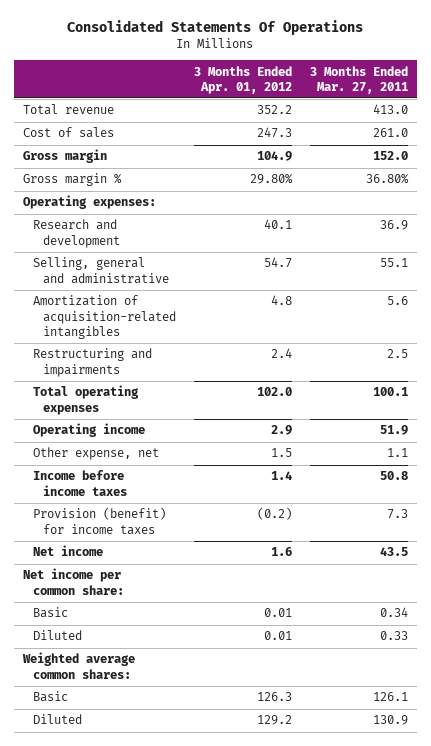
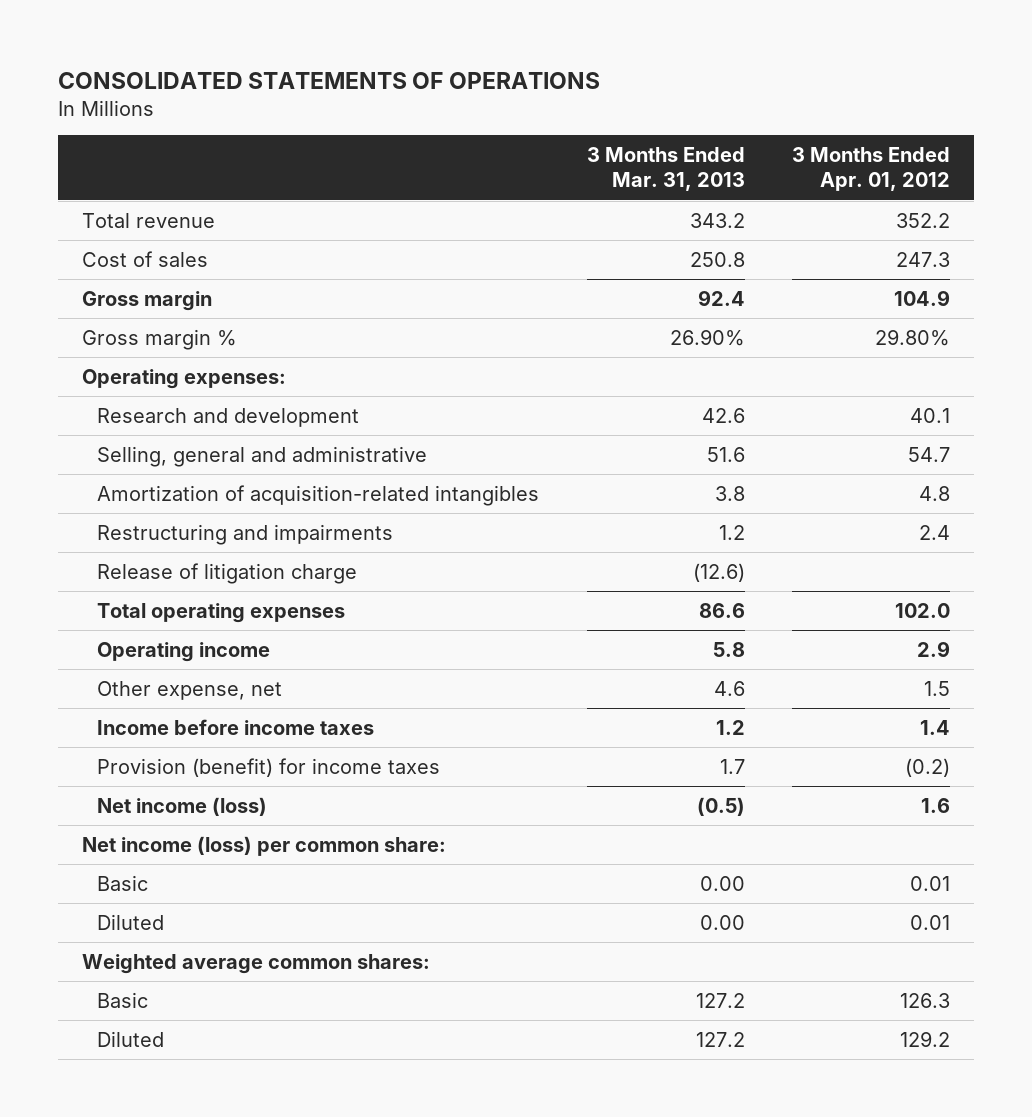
[67,20,364,36] Consolidated Statements Of Operations -> [58,71,601,89] CONSOLIDATED STATEMENTS OF OPERATIONS
[309,65,408,94] 3 Months Ended Mar. 27, 2011 -> none
none -> [586,147,745,192] 3 Months Ended Mar. 31, 2013
none -> [96,562,357,584] Release of litigation charge
[32,545,103,557] Net income -> [96,796,267,816] Net income (loss)
[22,568,124,595] Net income per common share: -> [81,835,446,856] Net income (loss) per common share:

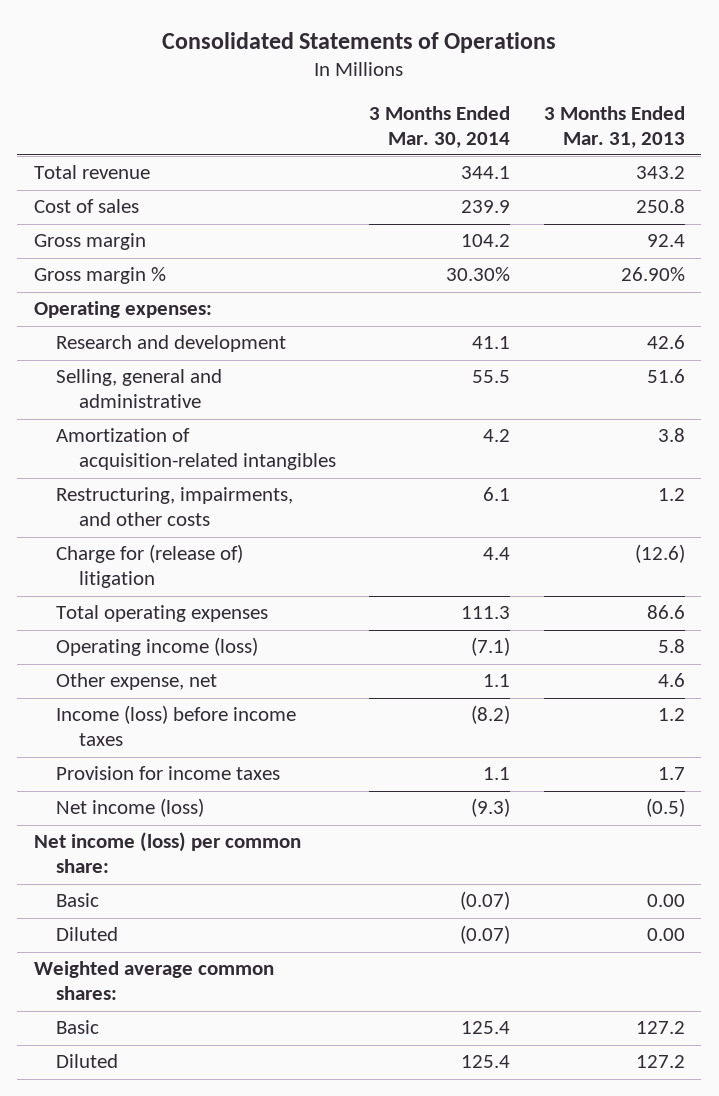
[58,71,601,89] CONSOLIDATED STATEMENTS OF OPERATIONS -> [162,31,557,53] Consolidated Statements of Operations
[792,147,951,192] 3 Months Ended Apr. 01, 2012 -> none
none -> [369,105,511,148] 3 Months Ended Mar. 30, 2014
[96,523,393,545] Restructuring and impairments -> [56,487,294,527] Restructuring, impairments, and other costs
[96,562,357,584] Release of litigation charge -> [56,544,244,589] Charge for (release of) litigation
[96,641,270,662] Operating income -> [56,637,259,657] Operating income (loss)
[96,718,374,735] Income before income taxes -> [56,705,297,747] Income (loss) before income taxes
[96,757,440,777] Provision (benefit) for income taxes -> [56,766,281,781] Provision for income taxes

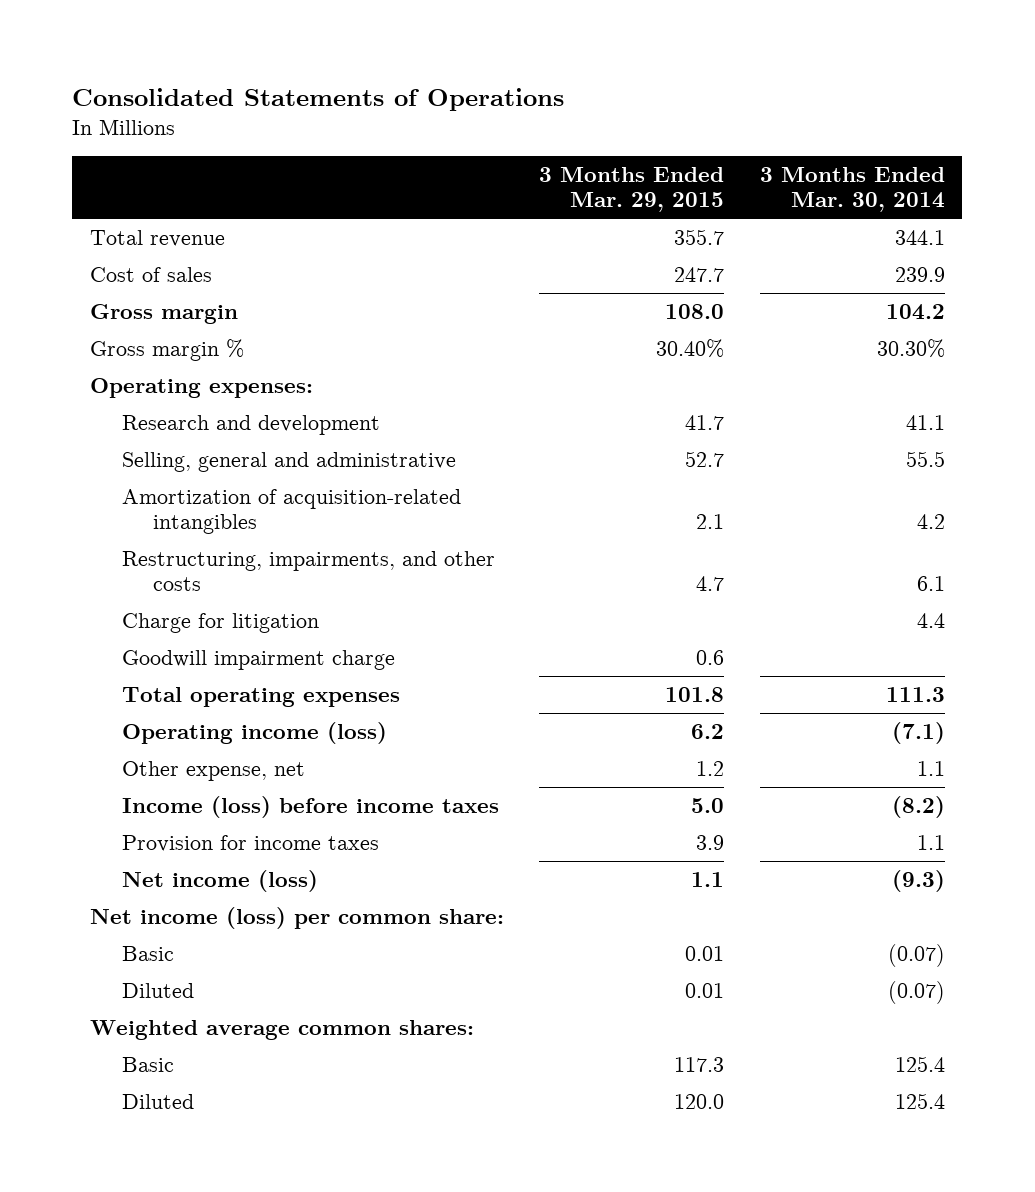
[543,105,685,148] 3 Months Ended Mar. 31, 2013 -> none
none -> [539,166,725,213] 3 Months Ended Mar. 29, 2015
[56,544,244,589] Charge for (release of) litigation -> [121,612,319,633] Charge for litigation
none -> [121,649,395,670] Goodwill impairment charge

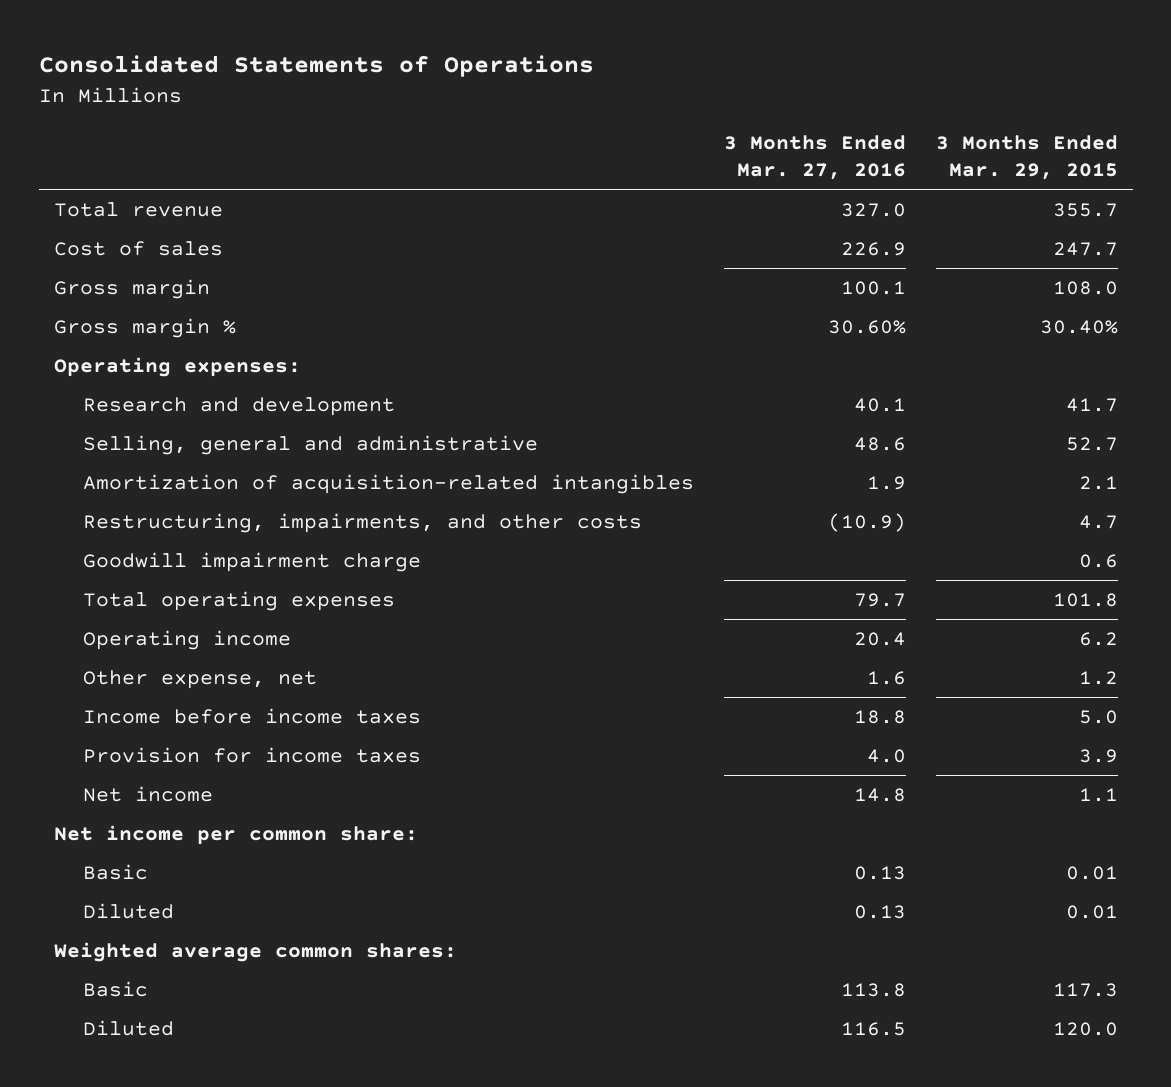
[759,166,945,213] 3 Months Ended Mar. 30, 2014 -> none
none -> [723,135,906,181] 3 Months Ended Mar. 27, 2016
[121,612,319,633] Charge for litigation -> none
[121,721,387,744] Operating income (loss) -> [82,629,291,650] Operating income
[121,795,499,818] Income (loss) before income taxes -> [82,707,421,724] Income before income taxes
[121,869,318,892] Net income (loss) -> [82,785,213,802] Net income
[90,906,505,929] Net income (loss) per common share: -> [53,824,418,845] Net income per common share:

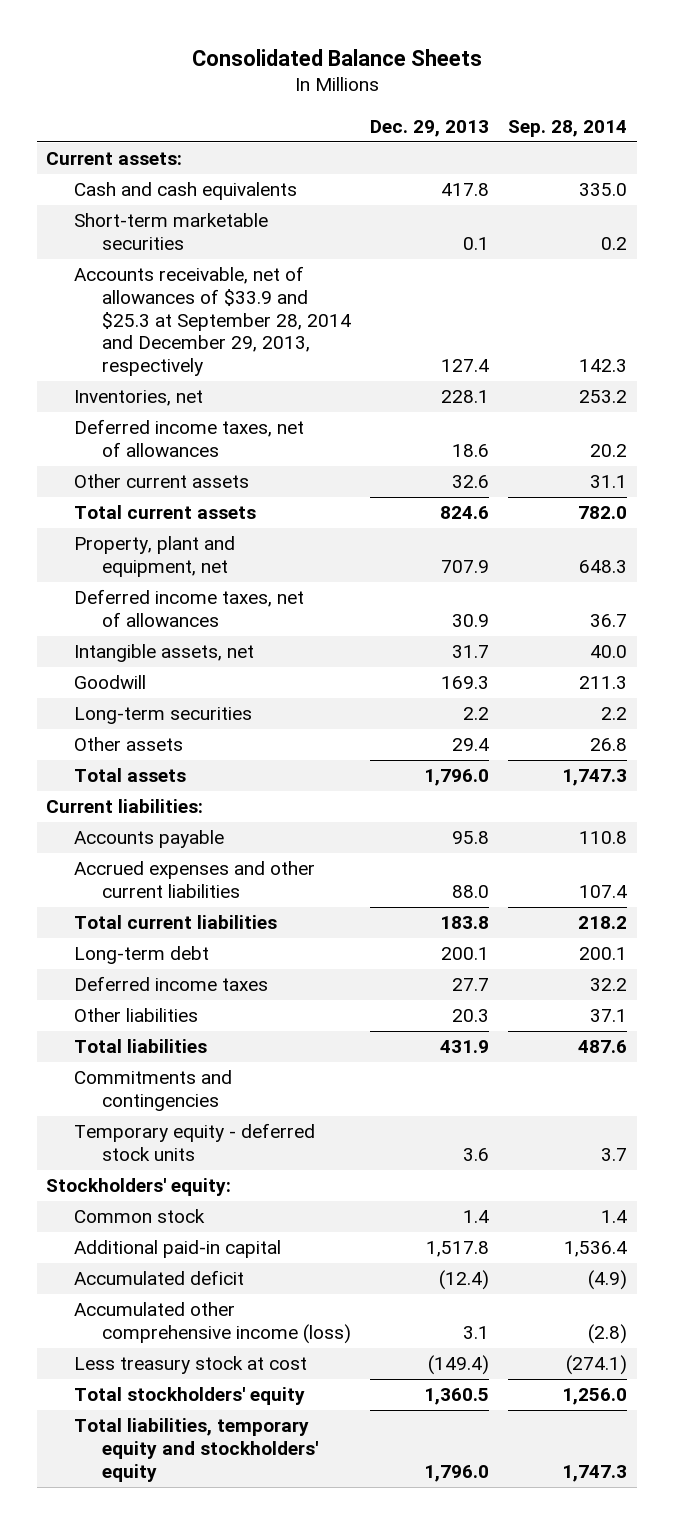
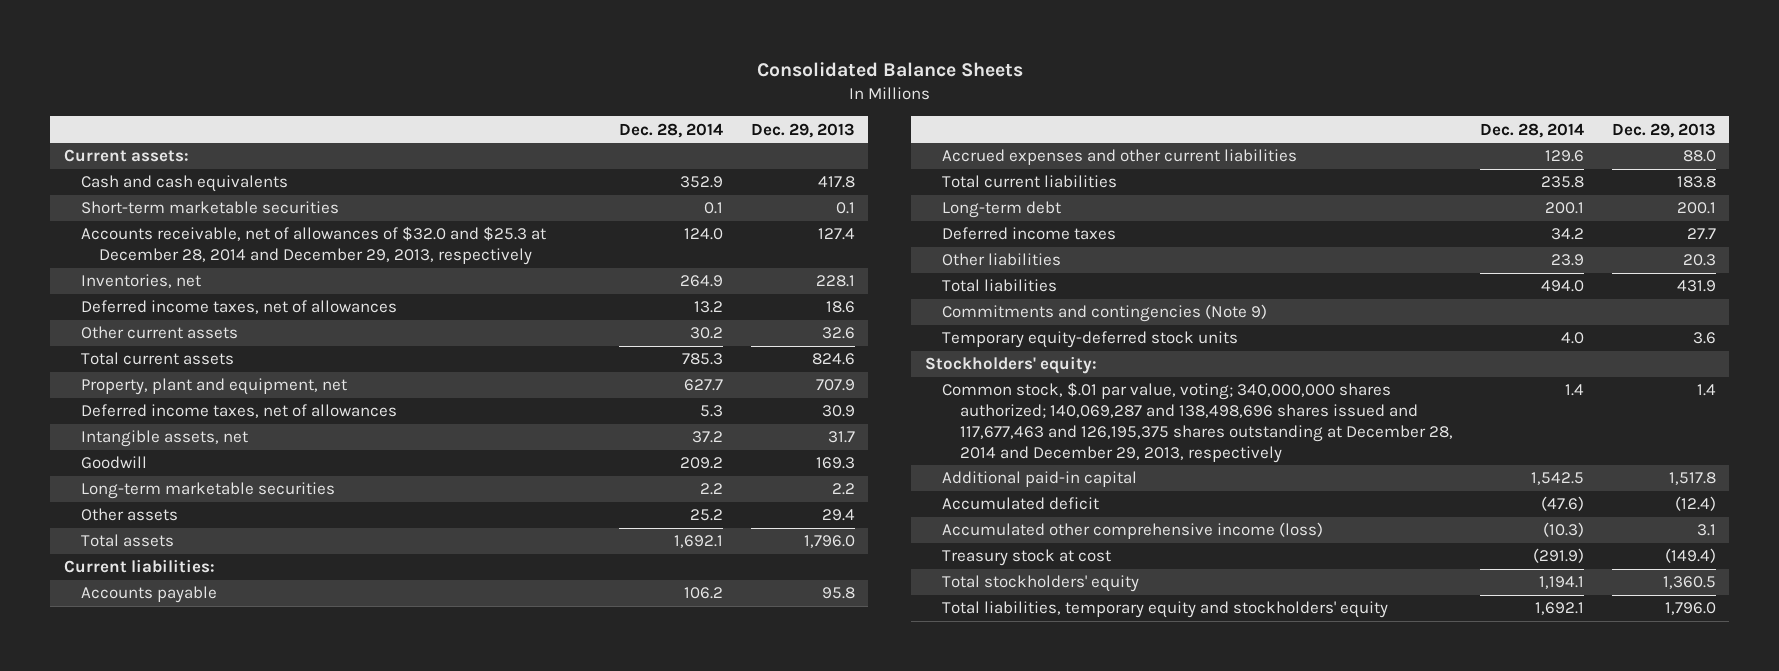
[507,119,627,137] Sep. 28, 2014 -> none
none -> [619,122,724,138] Dec. 28, 2014
[73,266,351,376] Accounts receivable, net of allowances of $33.9 and $25.3 at September 28, 2014 and December 29, 2013, respectively -> [81,226,547,266] Accounts receivable, net of allowances of $32.0 and $25.3 at December 28, 2014 and December 29, 2013, respectively
[73,707,252,725] Long-term securities -> [81,482,336,500] Long-term marketable securities
[73,1070,232,1112] Commitments and contingencies -> [942,304,1268,323] Commitments and contingencies (Note 9)
[73,1123,315,1162] Temporary equity - deferred stock units -> [942,331,1239,349] Temporary equity-deferred stock units
[73,1209,205,1224] Common stock -> [942,382,1453,463] Common stock, $.01 par value, voting; 340,000,000 shares authorized; 140,069,287 and 138,498,696 shares issued and 117,677,463 and 126,195,375 shares outstanding at December 28, 2014 and December 29, 2013, respectively
[73,1356,307,1375] Less treasury stock at cost -> [942,549,1112,567] Treasury stock at cost

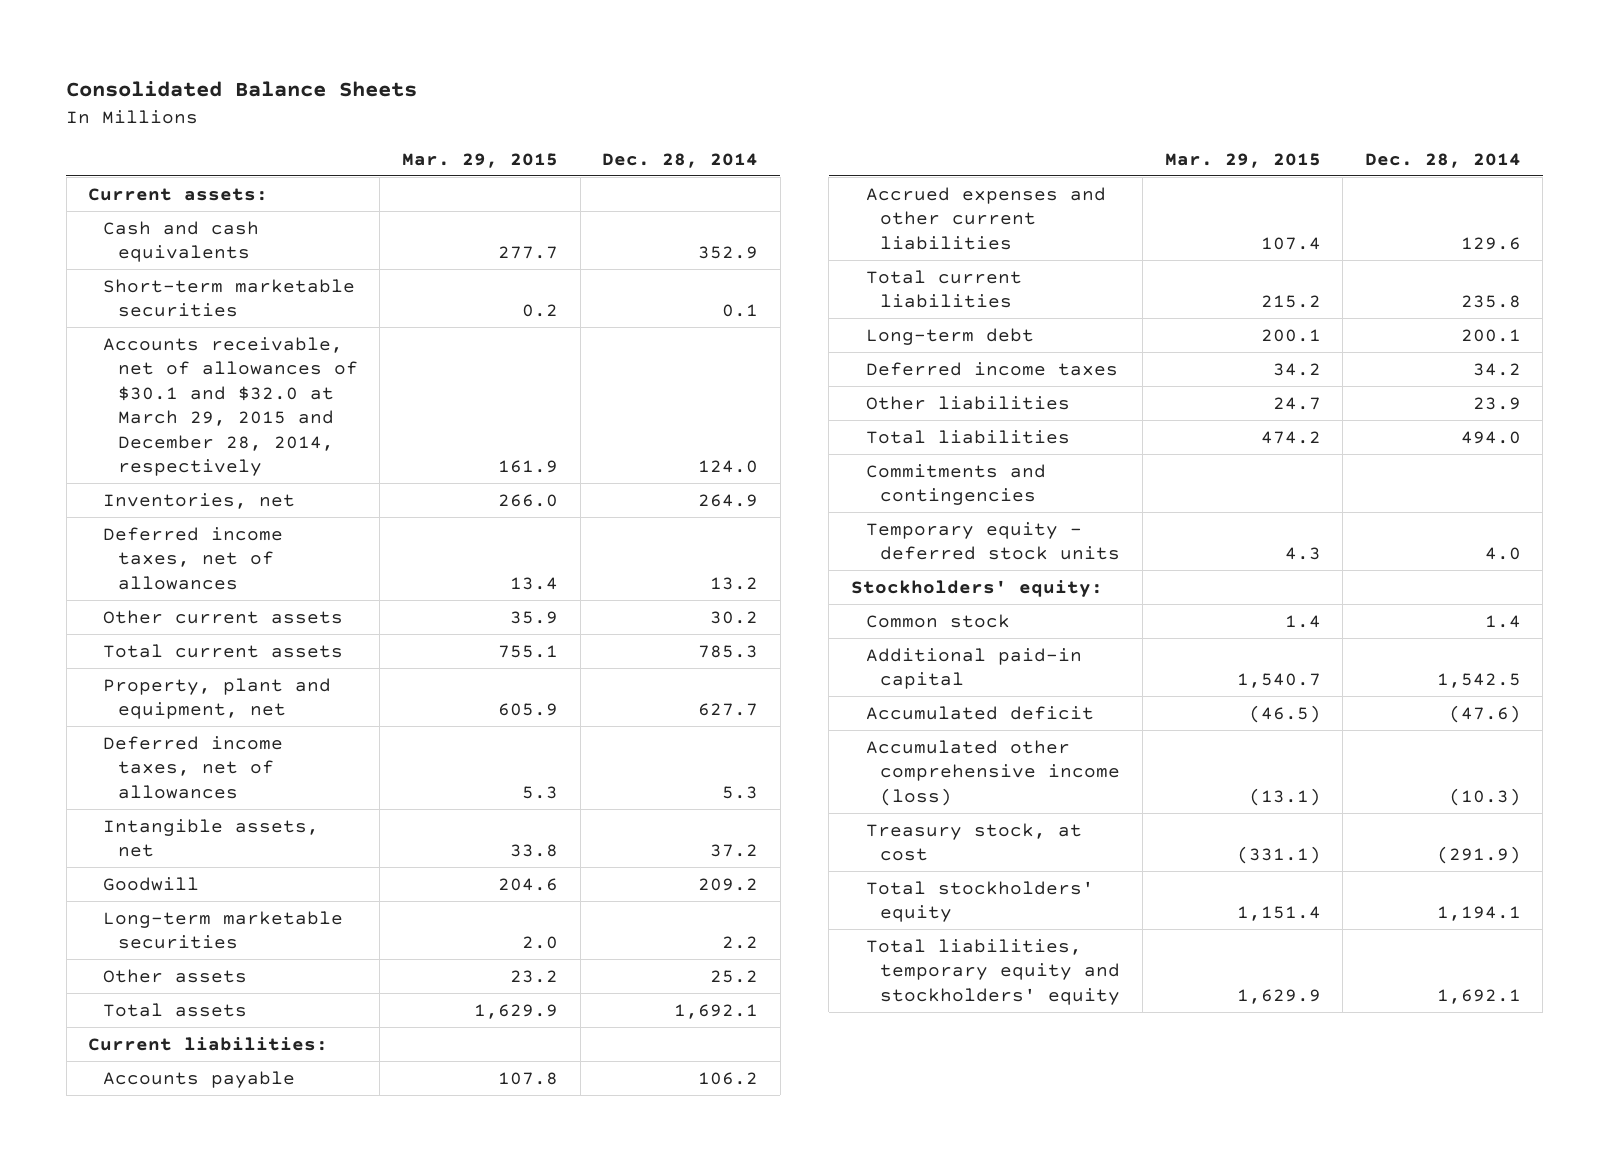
[750,122,855,138] Dec. 29, 2013 -> none
none -> [401,152,558,168] Mar. 29, 2015
[81,226,547,266] Accounts receivable, net of allowances of $32.0 and $25.3 at December 28, 2014 and December 29, 2013, respectively -> [103,336,358,477] Accounts receivable, net of allowances of $30.1 and $32.0 at March 29, 2015 and December 28, 2014, respectively
[942,304,1268,323] Commitments and contingencies (Note 9) -> [865,463,1046,506] Commitments and contingencies
[942,331,1239,349] Temporary equity-deferred stock units -> [865,521,1121,561] Temporary equity - deferred stock units
[942,382,1453,463] Common stock, $.01 par value, voting; 340,000,000 shares authorized; 140,069,287 and 138,498,696 shares issued and 117,677,463 and 126,195,375 shares outstanding at December 28, 2014 and December 29, 2013, respectively -> [865,613,1010,628] Common stock
[942,549,1112,567] Treasury stock at cost -> [865,822,1082,862] Treasury stock, at cost

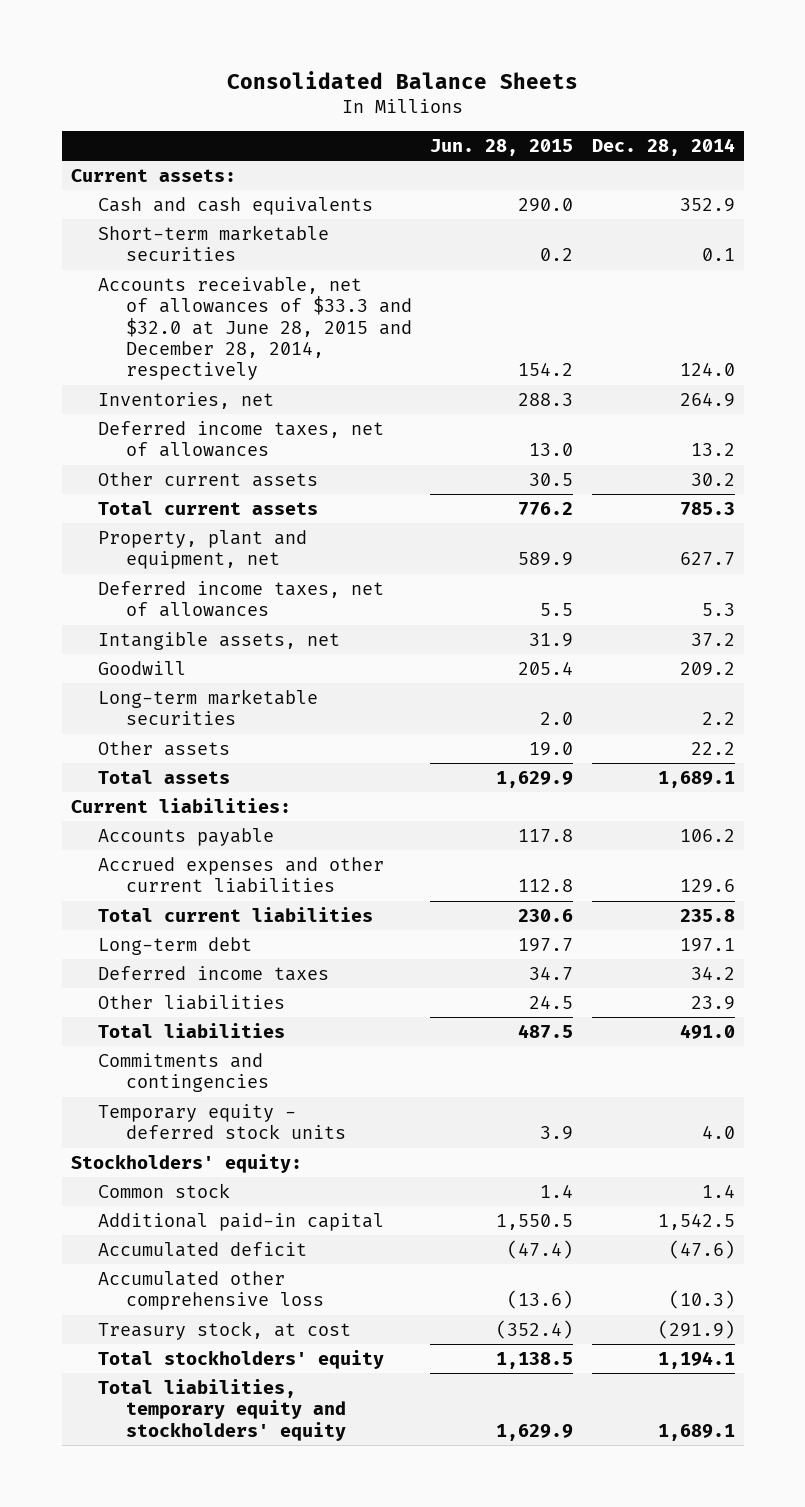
[401,152,558,168] Mar. 29, 2015 -> none
none -> [430,138,574,156] Jun. 28, 2015
[103,336,358,477] Accounts receivable, net of allowances of $30.1 and $32.0 at March 29, 2015 and December 28, 2014, respectively -> [98,276,413,381] Accounts receivable, net of allowances of $33.3 and $32.0 at June 28, 2015 and December 28, 2014, respectively
[710,969,759,983] 25.2 -> [690,741,735,755] 22.2
[674,1003,759,1019] 1,692.1 -> [657,770,735,788] 1,689.1
[1460,328,1521,342] 200.1 -> [679,937,735,952] 197.1
[1460,430,1521,444] 494.0 -> [679,1023,735,1039] 491.0
[865,739,1121,806] Accumulated other comprehensive income (loss) -> [98,1270,325,1311] Accumulated other comprehensive loss
[1436,988,1521,1004] 1,692.1 -> [657,1423,735,1441] 1,689.1

